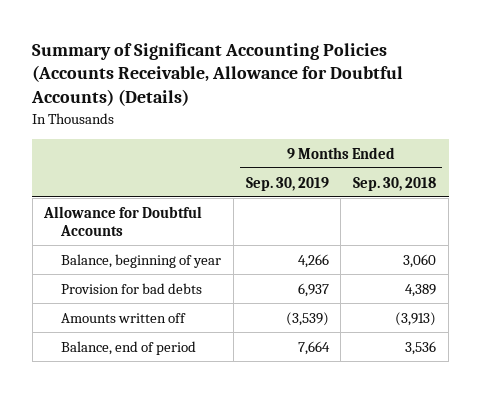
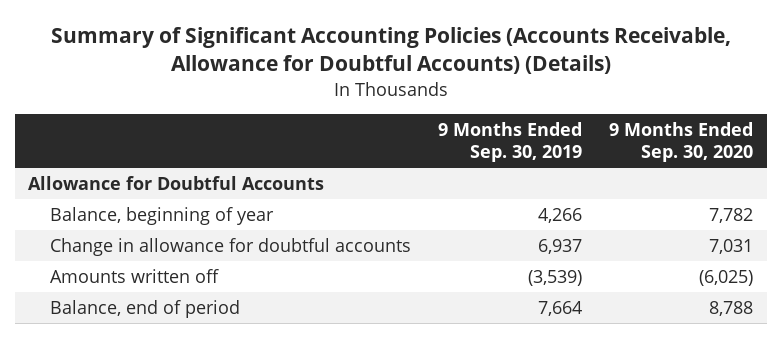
[353,176,437,191] Sep. 30, 2018 -> none
none -> [609,122,754,163] 9 Months Ended Sep. 30, 2020
[61,282,203,294] Provision for bad debts -> [50,238,412,257] Change in allowance for doubtful accounts

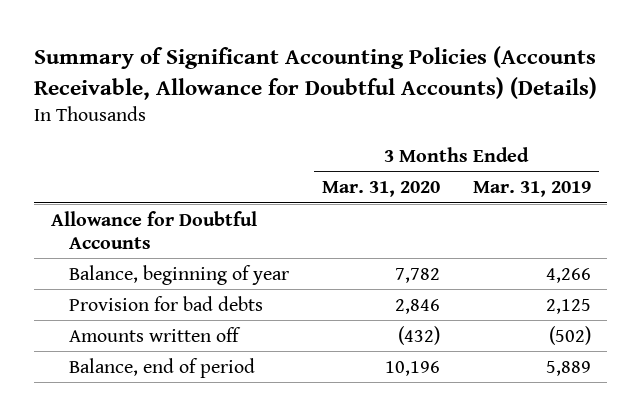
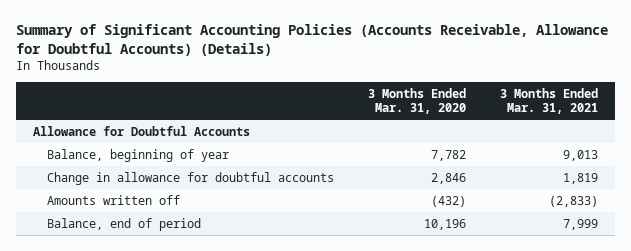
[472,181,591,198] Mar. 31, 2019 -> none
none -> [500,88,599,115] 3 Months Ended Mar. 31, 2021
[69,295,264,311] Provision for bad debts -> [47,171,335,185] Change in allowance for doubtful accounts

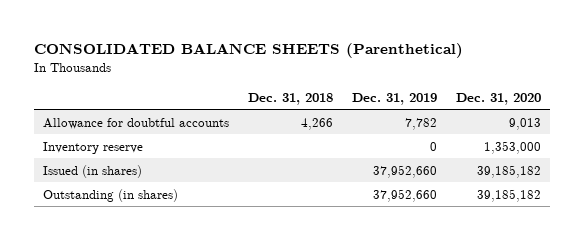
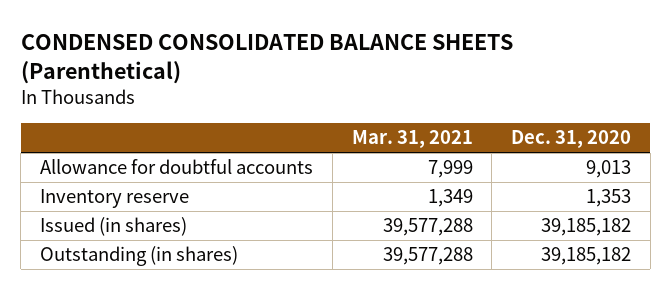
[33,43,463,59] CONSOLIDATED BALANCE SHEETS (Parenthetical) -> [20,33,513,85] CONDENSED CONSOLIDATED BALANCE SHEETS (Parenthetical)
[248,92,334,105] Dec. 31, 2018 -> none
[351,92,437,105] Dec. 31, 2019 -> none
none -> [351,130,473,149] Mar. 31, 2021
[483,140,541,154] 1,353,000 -> [586,189,632,208] 1,353

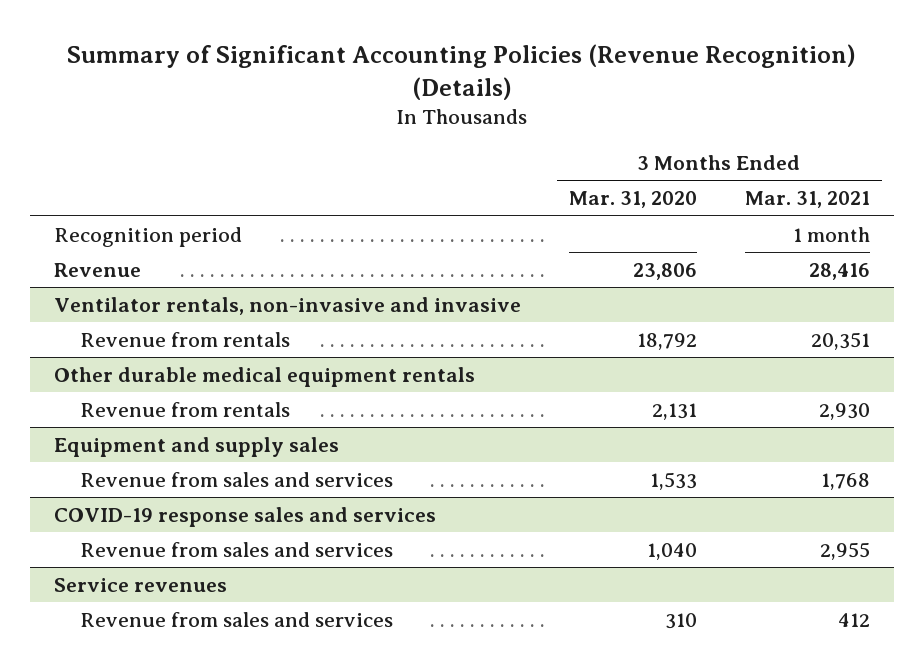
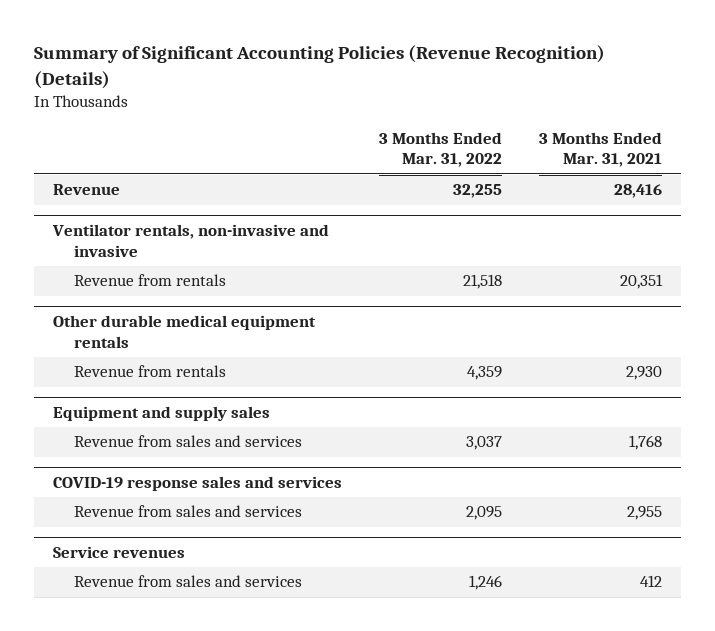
[568,191,697,209] Mar. 31, 2020 -> none
none -> [379,131,503,168] 3 Months Ended Mar. 31, 2022
[53,226,242,247] Recognition period -> none

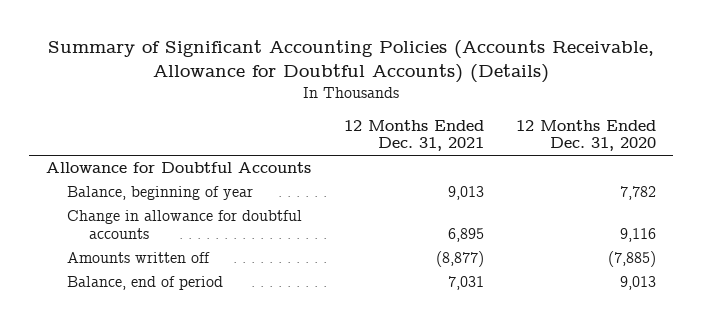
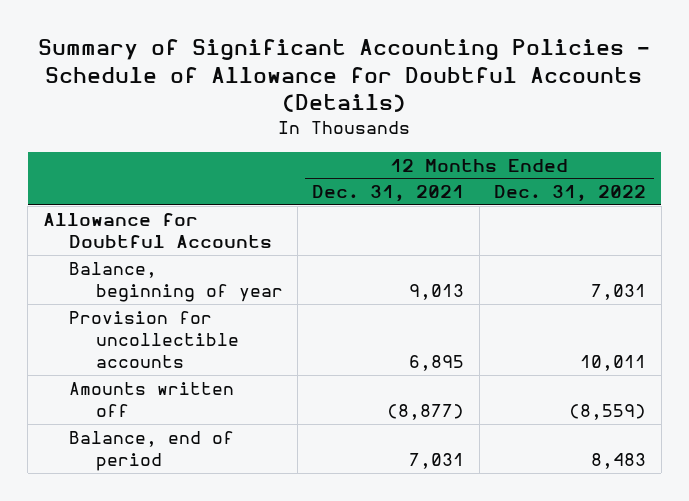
[48,40,655,84] Summary of Significant Accounting Policies (Accounts Receivable, Allowance for Doubtful Accounts) (Details) -> [38,39,651,113] Summary of Significant Accounting Policies - Schedule of Allowance for Doubtful Accounts (Details)
[516,119,657,152] 12 Months Ended Dec. 31, 2020 -> none
none -> [494,185,647,203] Dec. 31, 2022
[67,210,303,240] Change in allowance for doubtful accounts -> [69,310,239,369] Provision for uncollectible accounts

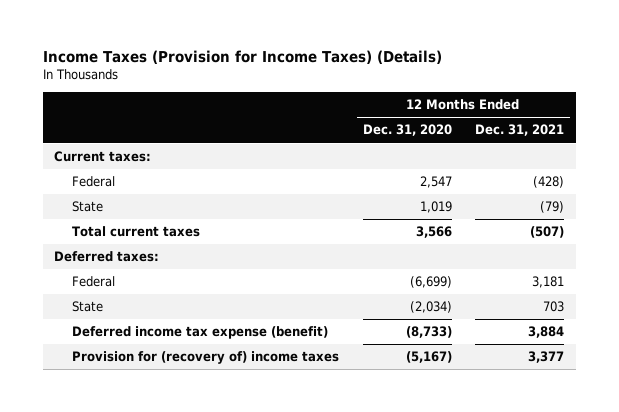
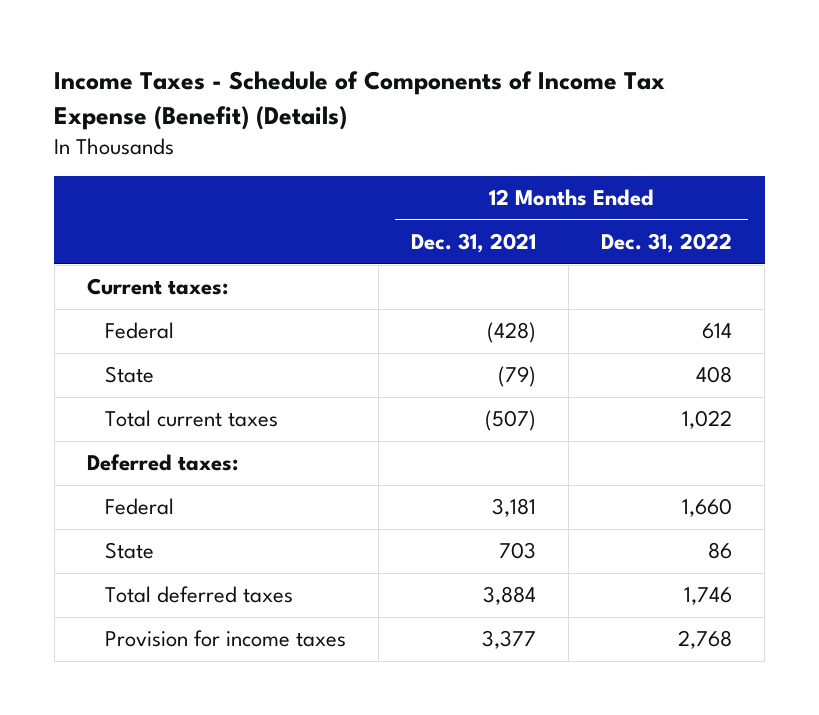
[42,50,442,65] Income Taxes (Provision for Income Taxes) (Details) -> [54,70,666,130] Income Taxes - Schedule of Components of Income Tax Expense (Benefit) (Details)
[362,124,452,137] Dec. 31, 2020 -> none
none -> [601,233,733,254] Dec. 31, 2022
[71,326,328,340] Deferred income tax expense (benefit) -> [104,586,293,604] Total deferred taxes
[71,351,339,365] Provision for (recovery of) income taxes -> [104,630,346,648] Provision for income taxes

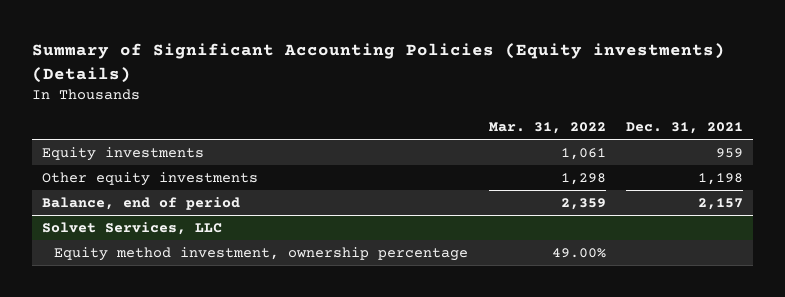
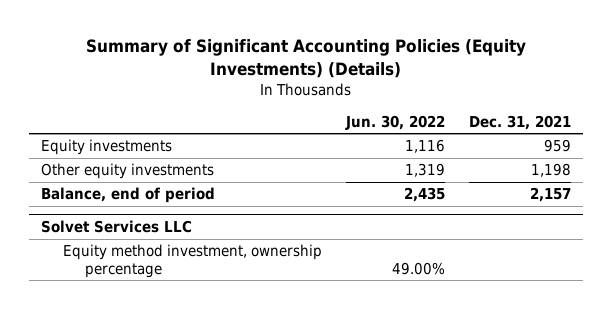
[31,43,725,83] Summary of Significant Accounting Policies (Equity investments) (Details) -> [85,38,526,78] Summary of Significant Accounting Policies (Equity Investments) (Details)
[488,122,606,135] Mar. 31, 2022 -> none
none -> [344,114,445,130] Jun. 30, 2022
[42,221,223,235] Solvet Services, LLC -> [40,220,192,234] Solvet Services LLC

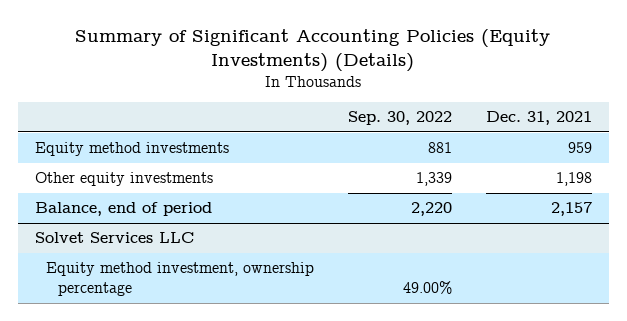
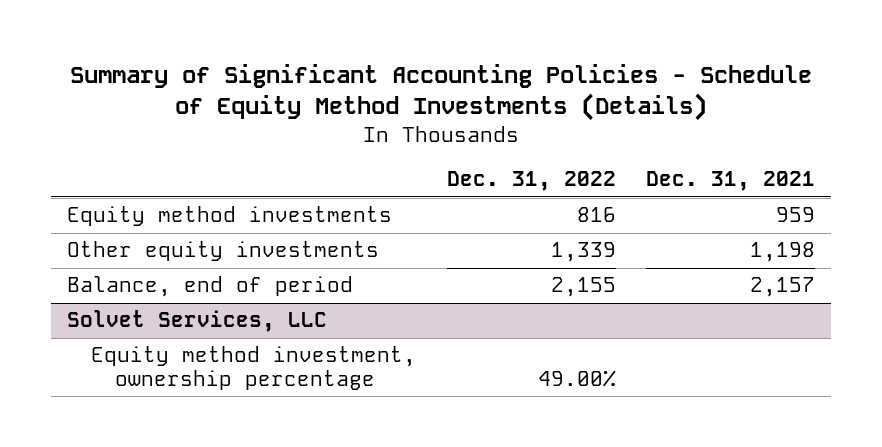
[75,28,551,72] Summary of Significant Accounting Policies (Equity Investments) (Details) -> [70,63,813,122] Summary of Significant Accounting Policies - Schedule of Equity Method Investments (Details)
[348,111,453,126] Sep. 30, 2022 -> none
none -> [446,171,616,192] Dec. 31, 2022
[34,232,194,244] Solvet Services LLC -> [66,310,327,333] Solvet Services, LLC

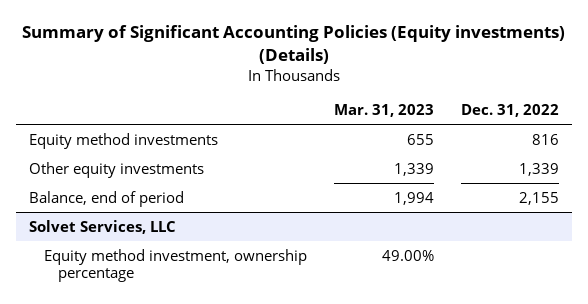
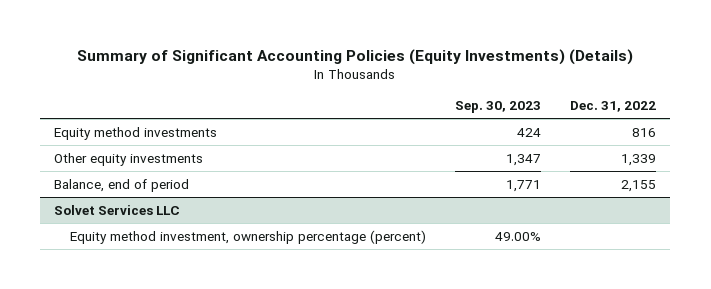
[22,25,566,64] Summary of Significant Accounting Policies (Equity investments) (Details) -> [77,48,634,65] Summary of Significant Accounting Policies (Equity Investments) (Details)
[333,103,434,117] Mar. 31, 2023 -> none
none -> [455,100,542,113] Sep. 30, 2023
[29,219,177,234] Solvet Services, LLC -> [54,204,181,215] Solvet Services LLC
[43,248,307,283] Equity method investment, ownership percentage -> [70,229,427,244] Equity method investment, ownership percentage (percent)

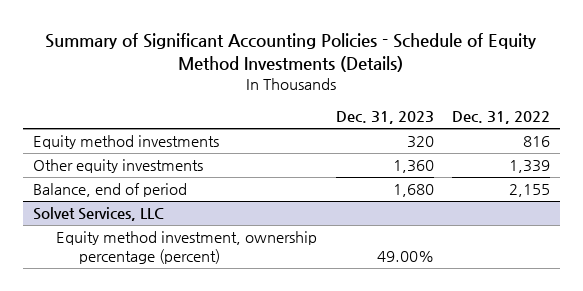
[77,48,634,65] Summary of Significant Accounting Policies (Equity Investments) (Details) -> [45,33,537,73] Summary of Significant Accounting Policies - Schedule of Equity Method Investments (Details)
[455,100,542,113] Sep. 30, 2023 -> none
none -> [335,111,434,125] Dec. 31, 2023
[54,204,181,215] Solvet Services LLC -> [32,207,164,222] Solvet Services, LLC

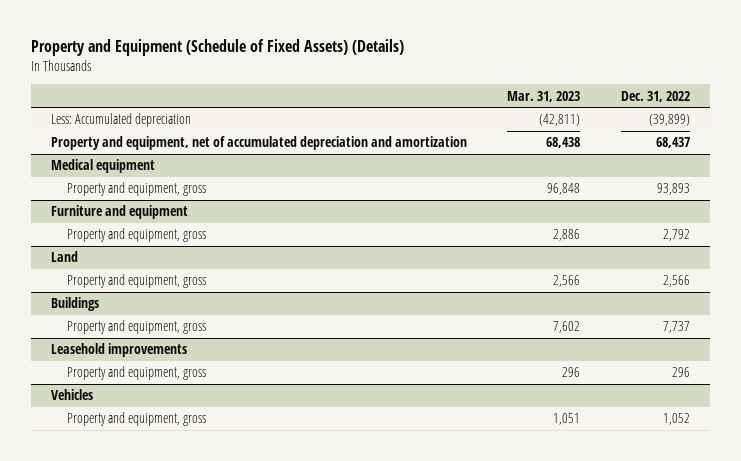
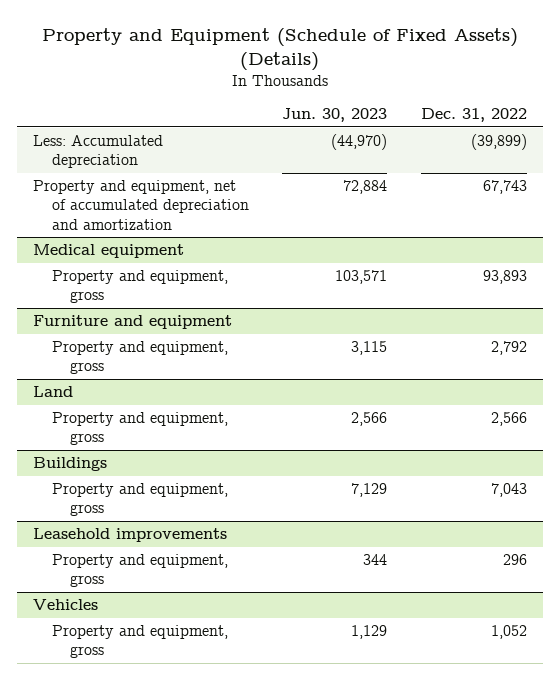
[507,90,581,102] Mar. 31, 2023 -> none
none -> [282,108,388,123] Jun. 30, 2023
[655,137,690,149] 68,437 -> [482,180,527,195] 67,743
[662,321,690,334] 7,737 -> [490,483,527,498] 7,043

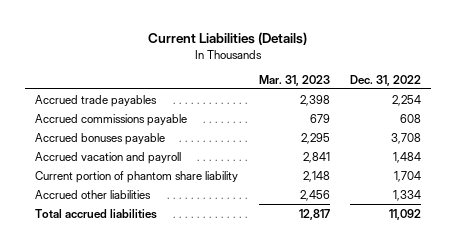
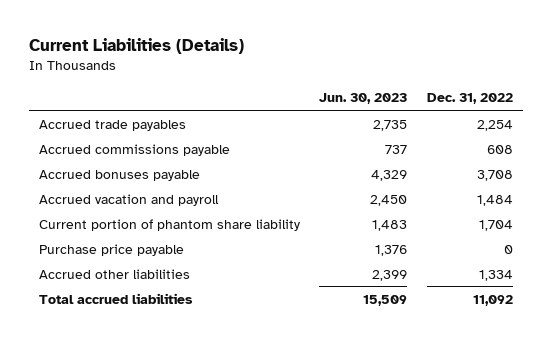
[258,74,330,86] Mar. 31, 2023 -> none
none -> [319,93,408,105] Jun. 30, 2023
none -> [39,243,185,256] Purchase price payable

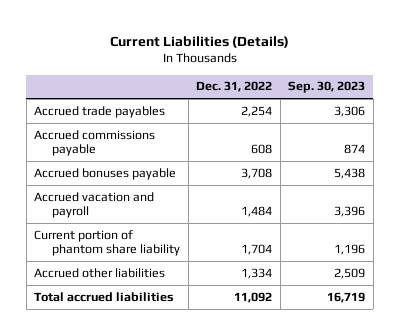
[319,93,408,105] Jun. 30, 2023 -> none
none -> [288,81,366,94] Sep. 30, 2023
[39,243,185,256] Purchase price payable -> none

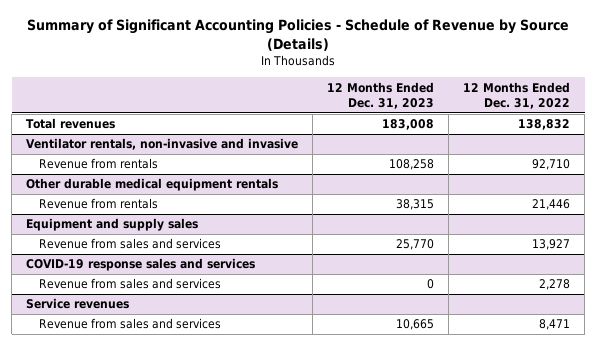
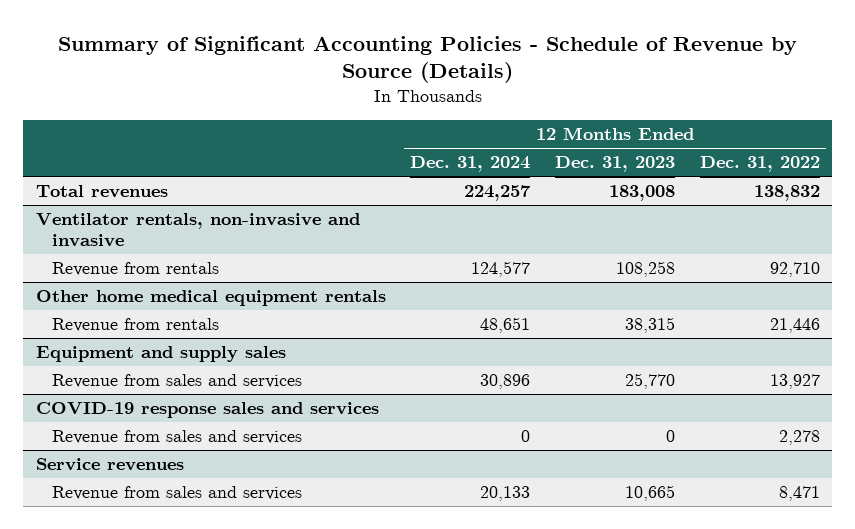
none -> [410,156,531,173] Dec. 31, 2024
[26,178,279,192] Other durable medical equipment rentals -> [35,290,386,307] Other home medical equipment rentals

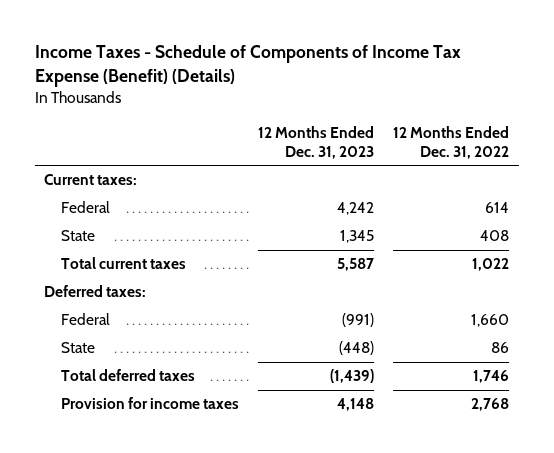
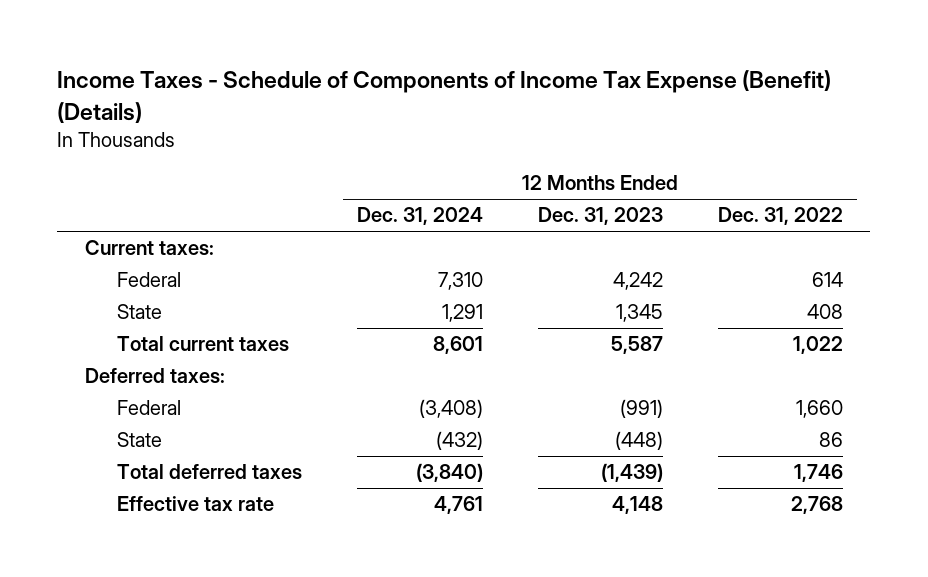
none -> [356,207,483,226] Dec. 31, 2024
[60,397,239,410] Provision for income taxes -> [116,496,274,512] Effective tax rate

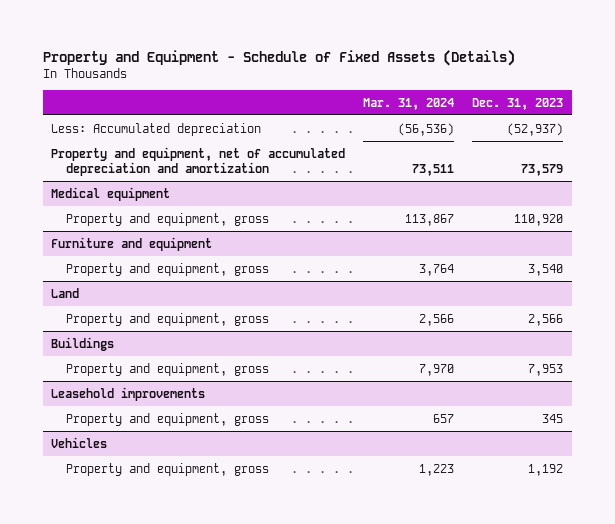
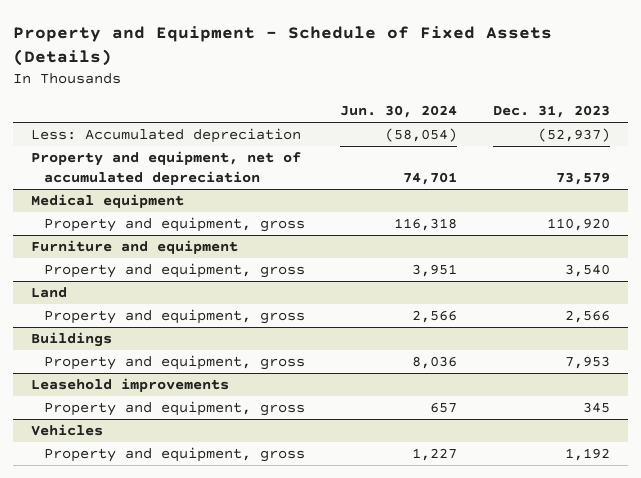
[363,97,455,110] Mar. 31, 2024 -> none
none -> [340,105,458,119] Jun. 30, 2024
[51,146,346,177] Property and equipment, net of accumulated depreciation and amortization -> [30,151,301,185] Property and equipment, net of accumulated depreciation

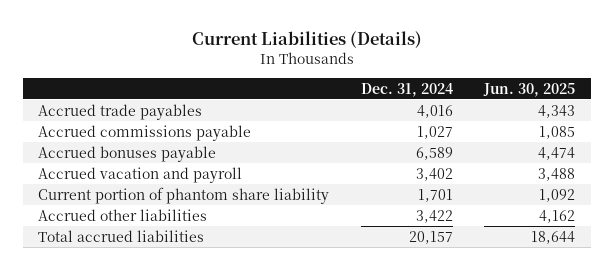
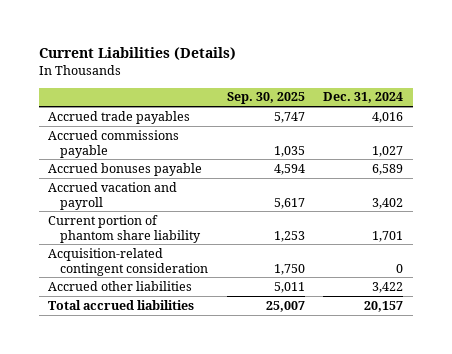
[482,82,575,97] Jun. 30, 2025 -> none
none -> [226,92,305,105] Sep. 30, 2025
none -> [48,247,209,276] Acquisition-related contingent consideration

